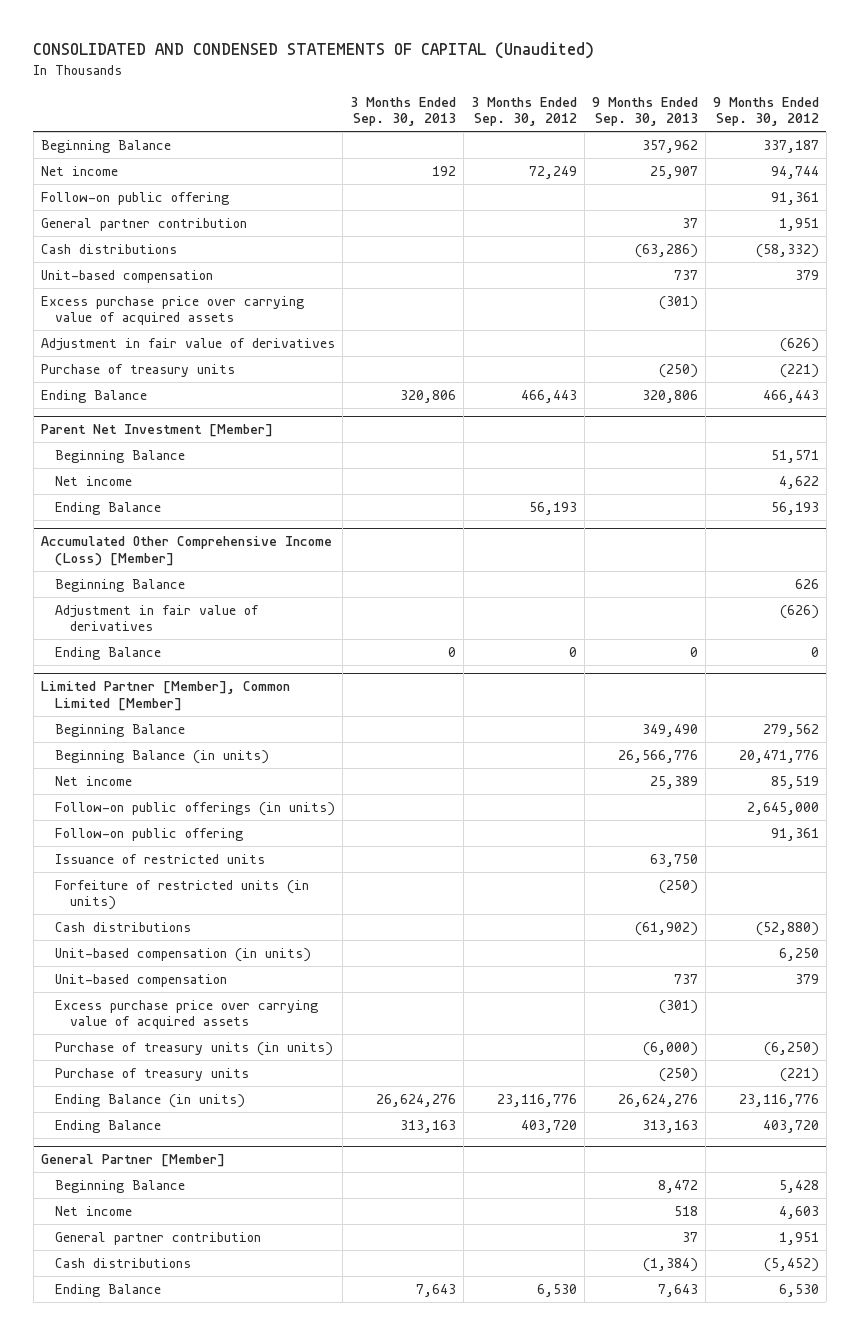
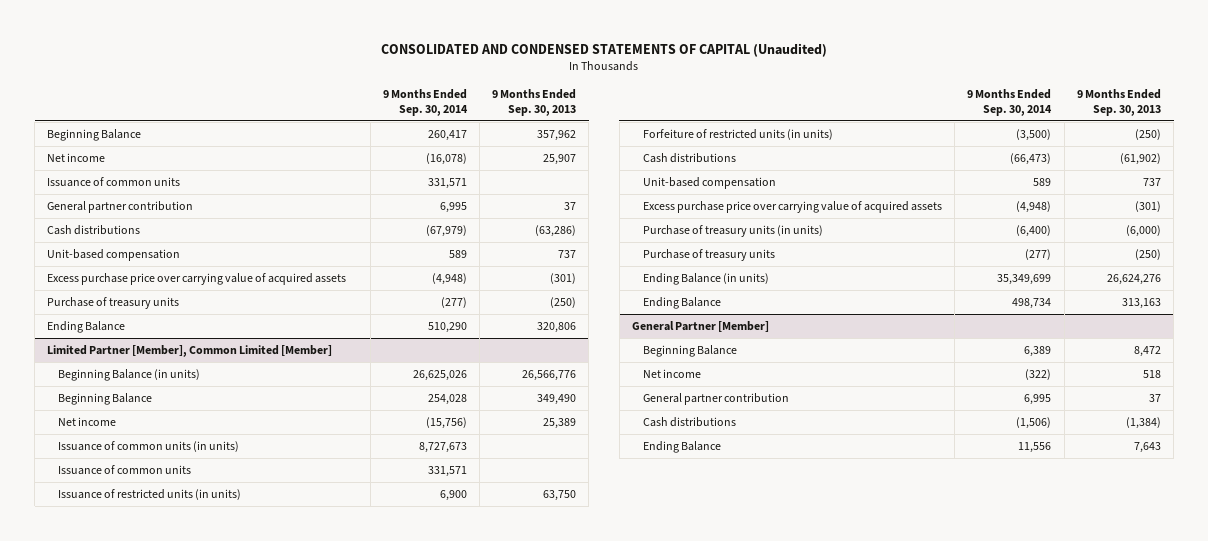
[350,96,457,126] 3 Months Ended Sep. 30, 2013 -> none
[470,96,577,126] 3 Months Ended Sep. 30, 2012 -> none
[712,96,819,126] 9 Months Ended Sep. 30, 2012 -> none
none -> [382,89,468,116] 9 Months Ended Sep. 30, 2014
[40,191,229,205] Follow-on public offering -> [47,177,181,188] Issuance of common units
[40,337,335,351] Adjustment in fair value of derivatives -> none
[40,424,273,438] Parent Net Investment [Member] -> none
[55,449,186,463] Beginning Balance -> none
[55,475,133,486] Net income -> none
[55,501,162,515] Ending Balance -> none
[40,536,332,566] Accumulated Other Comprehensive Income (Loss) [Member] -> none
[55,578,186,592] Beginning Balance -> none
[55,604,260,632] Adjustment in fair value of derivatives -> none
[55,646,162,660] Ending Balance -> none
[55,723,186,737] Beginning Balance -> [58,393,153,406] Beginning Balance
[55,801,336,816] Follow-on public offerings (in units) -> [58,441,240,453] Issuance of common units (in units)
[55,827,244,841] Follow-on public offering -> [58,465,192,476] Issuance of common units
[55,853,266,864] Issuance of restricted units -> [58,489,242,501] Issuance of restricted units (in units)
[55,947,312,962] Unit-based compensation (in units) -> none

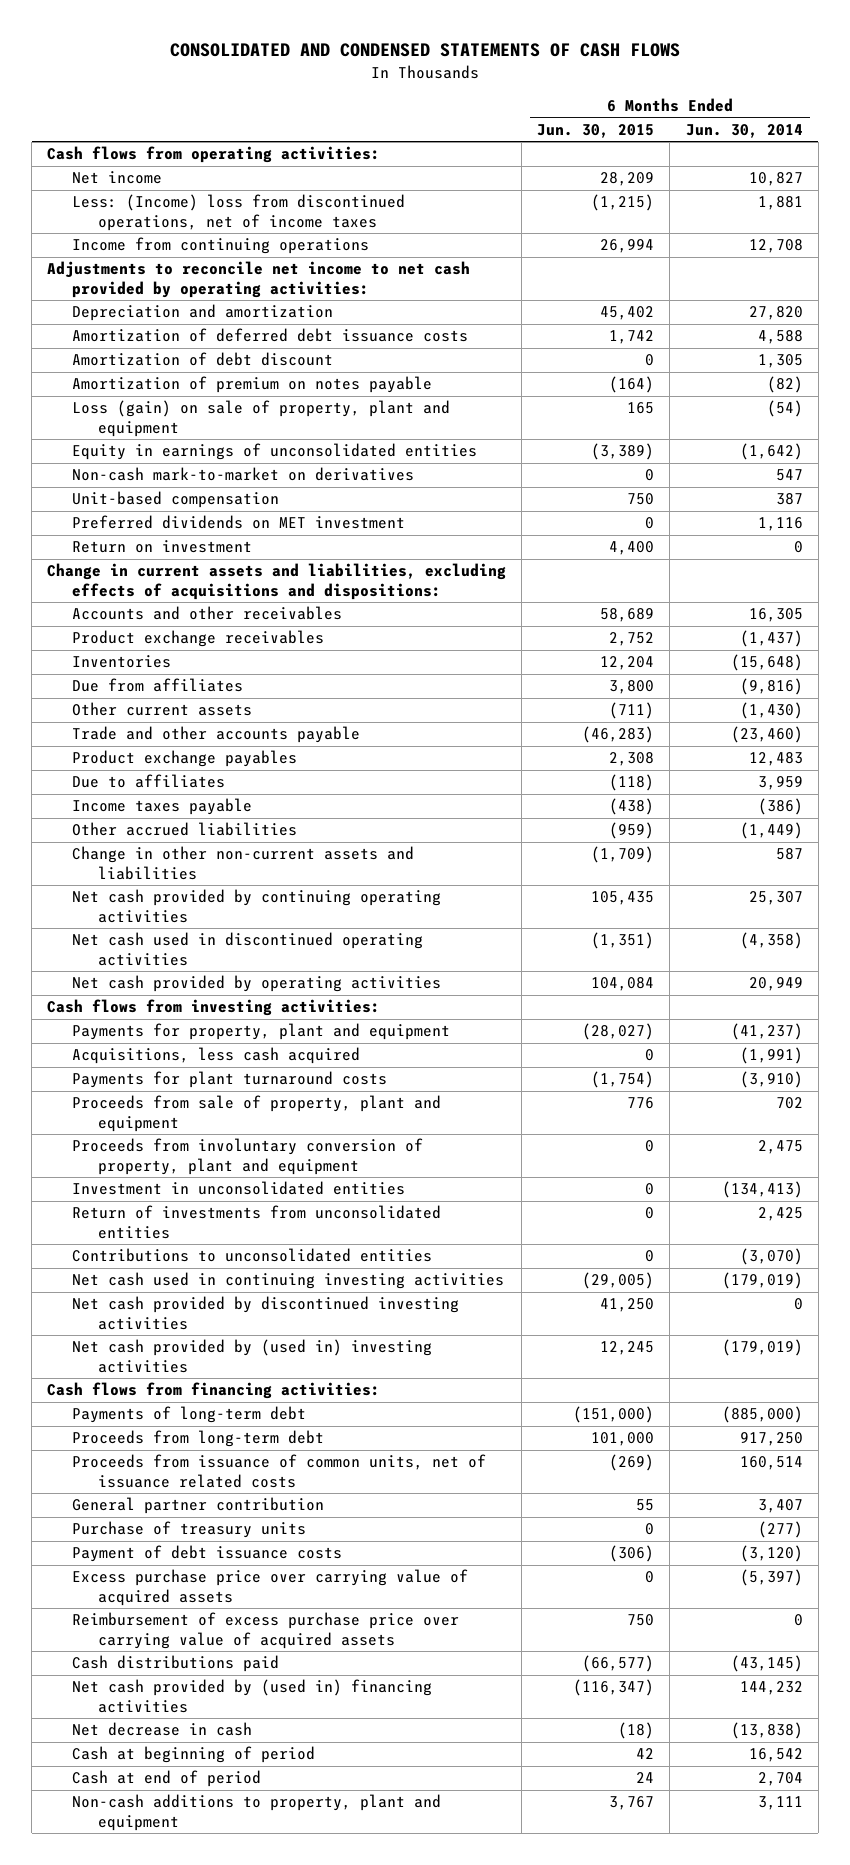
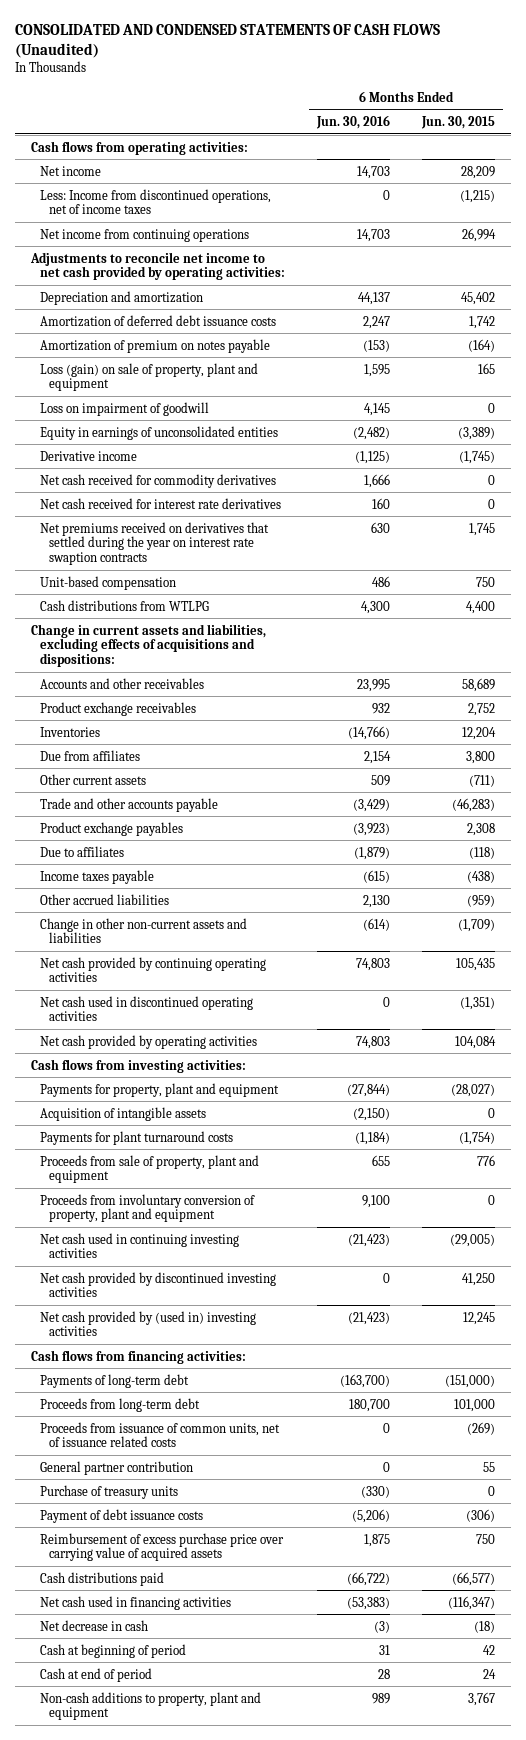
[169,43,680,58] CONSOLIDATED AND CONDENSED STATEMENTS OF CASH FLOWS -> [14,23,440,58] CONSOLIDATED AND CONDENSED STATEMENTS OF CASH FLOWS (Unaudited)
[685,123,803,138] Jun. 30, 2014 -> none
none -> [316,114,391,129] Jun. 30, 2016
[72,194,406,231] Less: (Income) loss from discontinued operations, net of income taxes -> [40,188,272,215] Less: Income from discontinued operations, net of income taxes
[72,237,370,255] Income from continuing operations -> [40,228,250,242] Net income from continuing operations
[72,352,334,367] Amortization of debt discount -> none
none -> [40,401,210,416] Loss on impairment of goodwill
[72,467,415,482] Non-cash mark-to-market on derivatives -> none
none -> [40,450,138,461] Derivative income
none -> [40,473,277,488] Net cash received for commodity derivatives
none -> [40,497,282,509] Net cash received for interest rate derivatives
none -> [40,521,270,566] Net premiums received on derivatives that settled during the year on interest rate swaption contracts
[72,515,406,530] Preferred dividends on MET investment -> none
[72,540,253,554] Return on investment -> [40,599,210,611] Cash distributions from WTLPG
[72,1047,361,1065] Acquisitions, less cash acquired -> none
none -> [40,1106,207,1121] Acquisition of intangible assets
[72,1181,406,1196] Investment in unconsolidated entities -> none
[72,1205,442,1239] Return of investments from unconsolidated entities -> none
[72,1248,433,1263] Contributions to unconsolidated entities -> none
[72,1569,469,1606] Excess purchase price over carrying value of acquired assets -> none
[72,1679,433,1713] Net cash provided by (used in) financing activities -> [40,1595,232,1610] Net cash used in financing activities

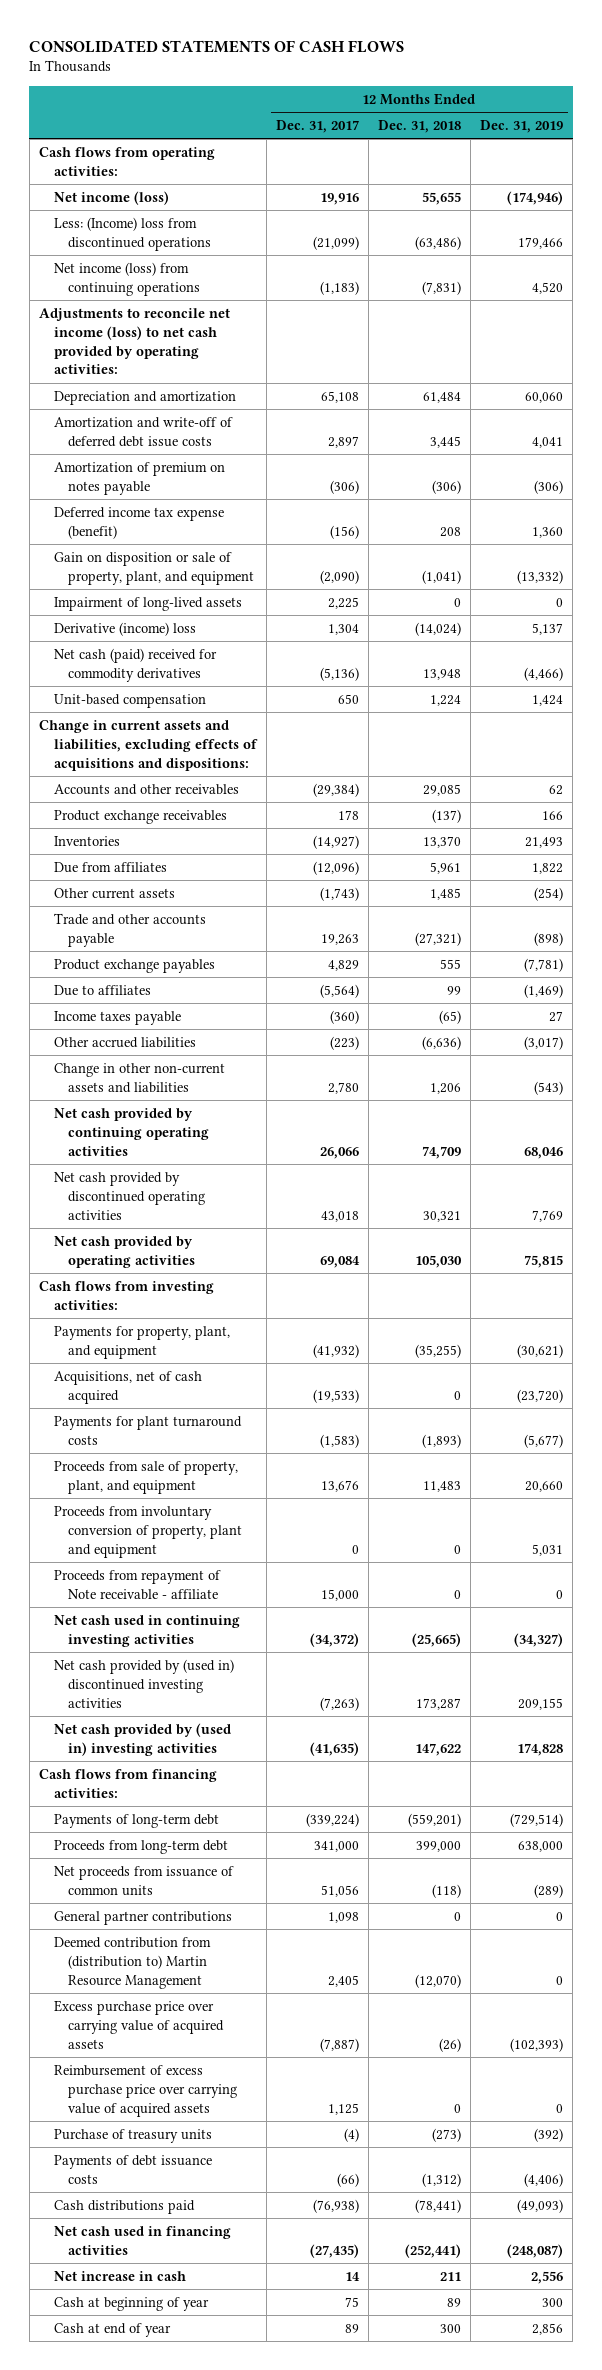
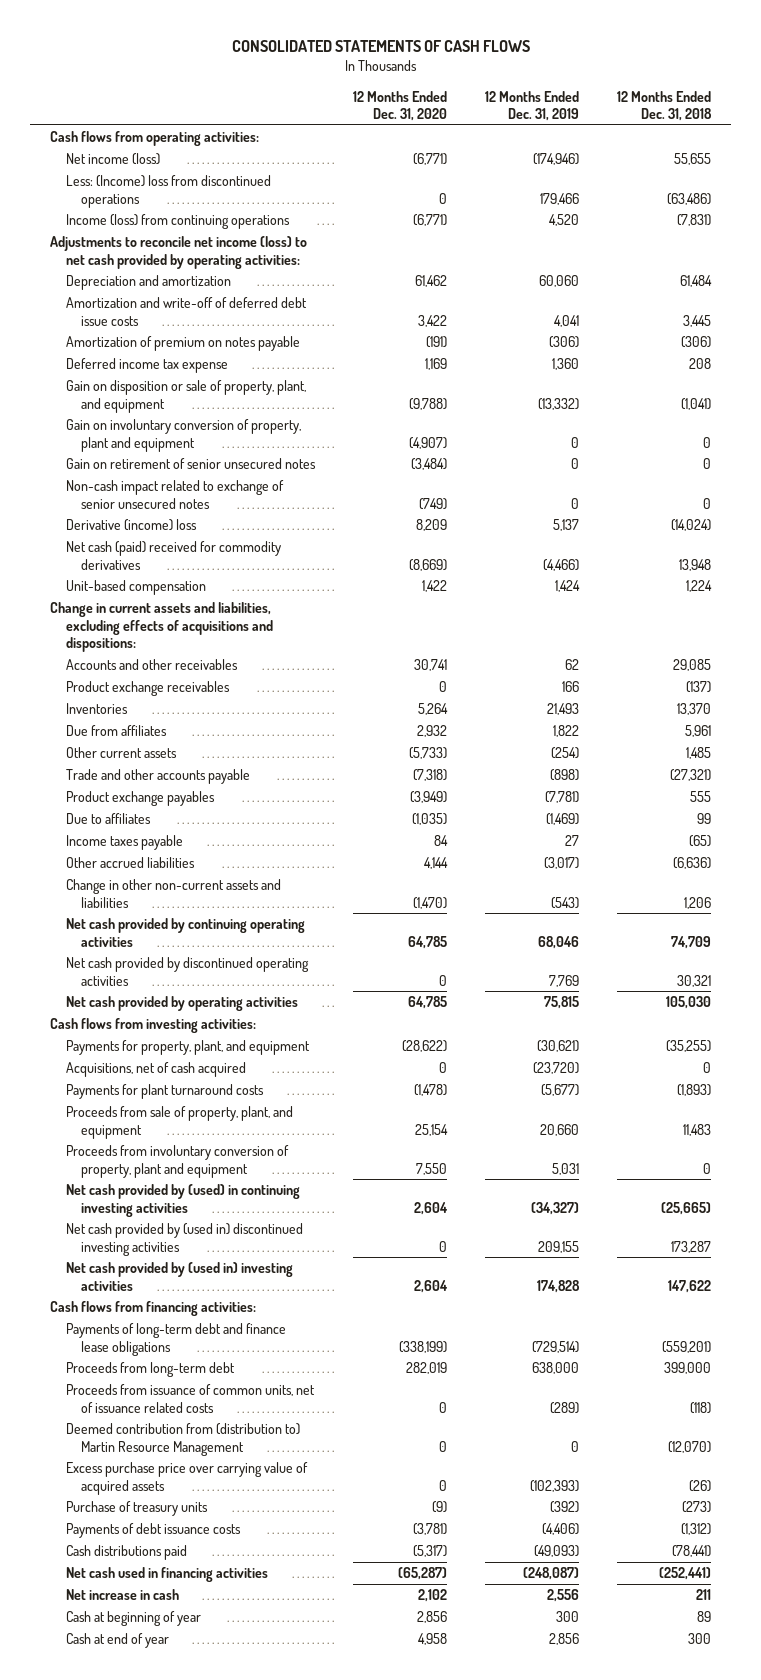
[275,119,359,133] Dec. 31, 2017 -> none
none -> [352,90,447,122] 12 Months Ended Dec. 31, 2020
[53,261,201,296] Net income (loss) from continuing operations -> [65,214,290,230] Income (loss) from continuing operations
[53,506,224,539] Deferred income tax expense (benefit) -> [65,358,228,374] Deferred income tax expense
[53,596,242,611] Impairment of long-lived assets -> none
none -> [65,419,301,452] Gain on involuntary conversion of property, plant and equipment
none -> [65,458,316,470] Gain on retirement of senior unsecured notes
none -> [65,480,284,509] Non-cash impact related to exchange of senior unsecured notes
[53,1569,221,1600] Proceeds from repayment of Note receivable - affiliate -> none
[53,1614,240,1647] Net cash used in continuing investing activities -> [65,1184,300,1217] Net cash provided by (used) in continuing investing activities
[53,1813,219,1828] Payments of long-term debt -> [65,1323,286,1356] Payments of long-term debt and finance lease obligations
[53,1910,232,1925] General partner contributions -> none
[53,1865,234,1896] Net proceeds from issuance of common units -> [65,1384,315,1413] Proceeds from issuance of common units, net of issuance related costs
[53,2064,238,2117] Reimbursement of excess purchase price over carrying value of acquired assets -> none

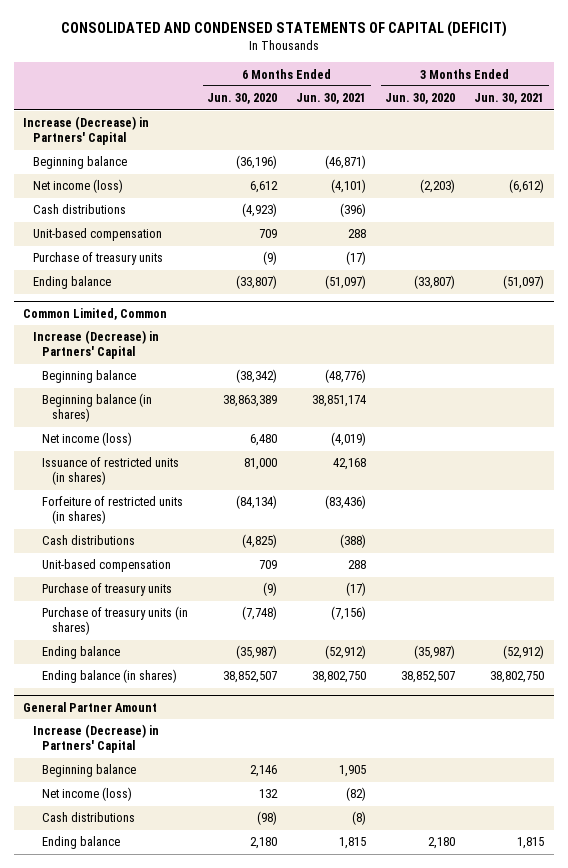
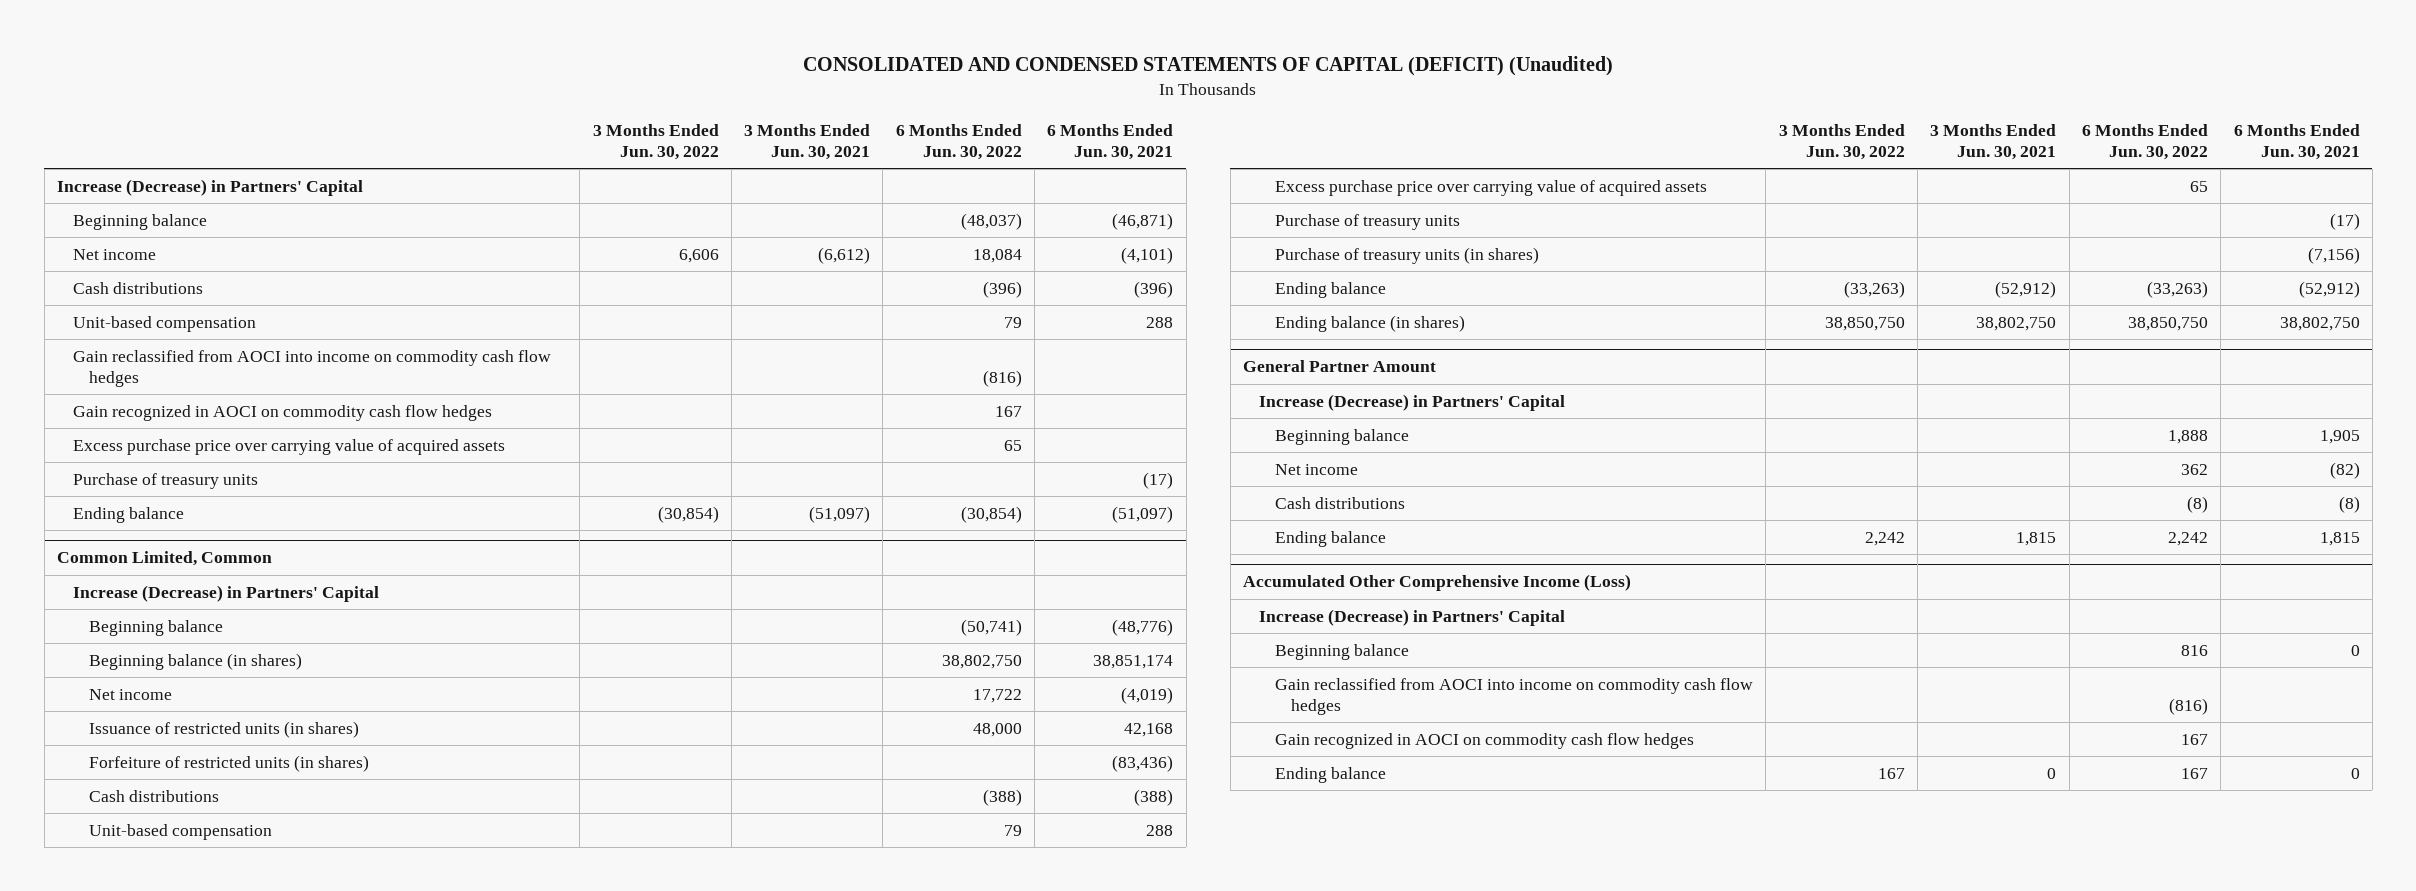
[60,21,507,38] CONSOLIDATED AND CONDENSED STATEMENTS OF CAPITAL (DEFICIT) -> [803,56,1614,77] CONSOLIDATED AND CONDENSED STATEMENTS OF CAPITAL (DEFICIT) (Unaudited)
[207,93,278,105] Jun. 30, 2020 -> none
[385,93,456,105] Jun. 30, 2020 -> none
none -> [592,123,719,160] 3 Months Ended Jun. 30, 2022
none -> [895,123,1022,160] 6 Months Ended Jun. 30, 2022
[32,179,123,194] Net income (loss) -> [72,248,156,260] Net income
none -> [72,349,551,387] Gain reclassified from AOCI into income on commodity cash flow hedges
none -> [72,404,492,421] Gain recognized in AOCI on commodity cash flow hedges
none -> [72,438,505,455] Excess purchase price over carrying value of acquired assets
[42,432,133,447] Net income (loss) -> [88,688,172,700] Net income
none -> [1275,179,1708,196] Excess purchase price over carrying value of acquired assets
[42,787,133,802] Net income (loss) -> [1275,463,1359,475] Net income
none -> [1243,574,1632,592] Accumulated Other Comprehensive Income (Loss)
none -> [1259,608,1566,626] Increase (Decrease) in Partners' Capital
none -> [1275,643,1410,660] Beginning balance
none -> [1275,677,1754,715] Gain reclassified from AOCI into income on commodity cash flow hedges
none -> [1275,732,1695,749] Gain recognized in AOCI on commodity cash flow hedges
none -> [1275,766,1387,783] Ending balance

